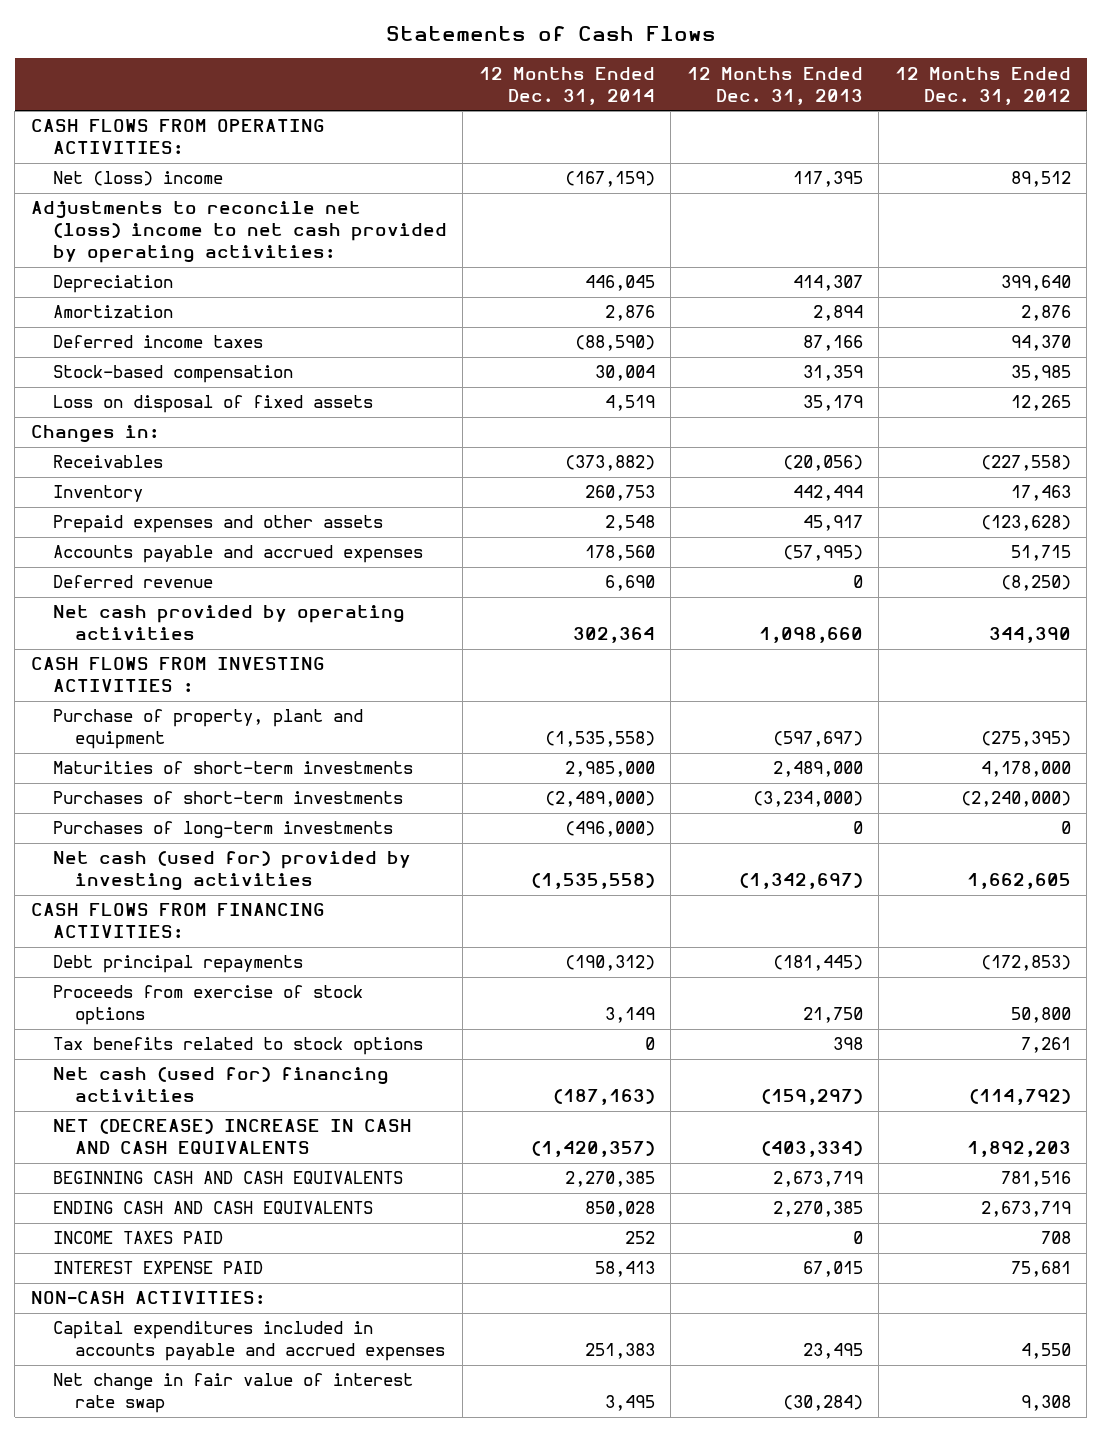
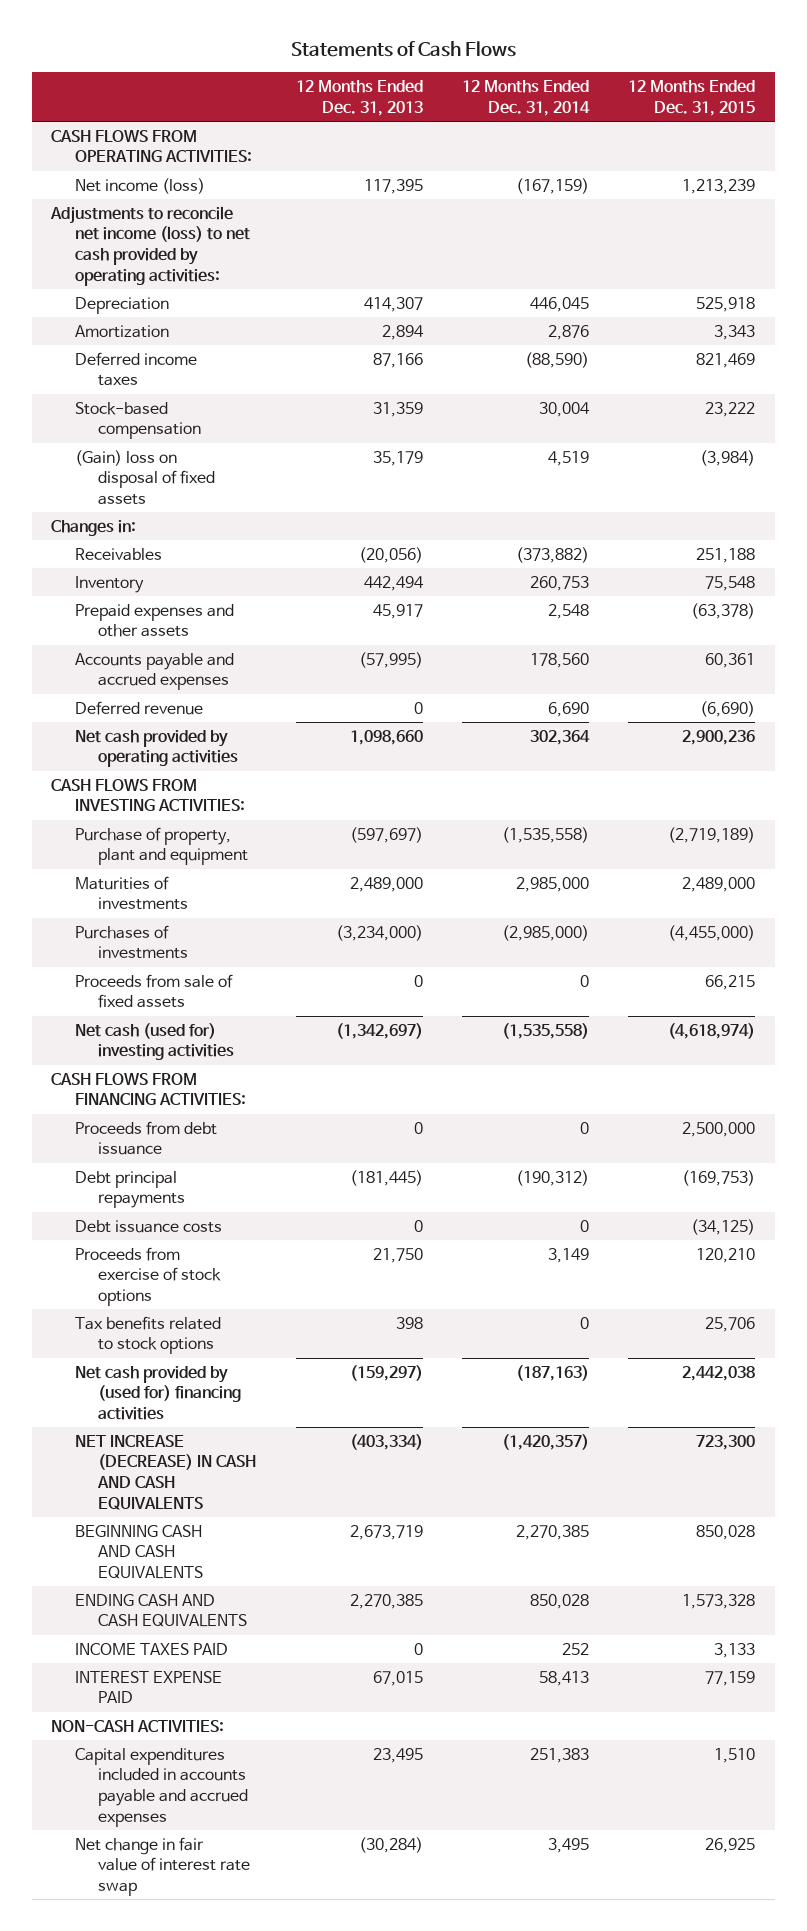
[894,66,1071,105] 12 Months Ended Dec. 31, 2012 -> none
none -> [628,80,756,116] 12 Months Ended Dec. 31, 2015
[52,171,223,187] Net (loss) income -> [74,177,205,194] Net income (loss)
[30,201,447,264] Adjustments to reconcile net (loss) income to net cash provided by operating activities: -> [50,205,250,286] Adjustments to reconcile net income (loss) to net cash provided by operating activities:
[52,395,373,414] Loss on disposal of fixed assets -> [74,449,216,505] (Gain) loss on disposal of fixed assets
[30,657,325,693] CASH FLOWS FROM INVESTING ACTIVITIES : -> [51,778,245,812] CASH FLOWS FROM INVESTING ACTIVITIES:
[52,821,393,839] Purchases of long-term investments -> none
[52,761,413,775] Maturities of short-term investments -> [74,875,189,911] Maturities of investments
[52,791,403,805] Purchases of short-term investments -> [74,924,189,960] Purchases of investments
[544,791,655,808] (2,489,000) -> [502,924,590,941] (2,985,000)
none -> [74,973,233,1009] Proceeds from sale of fixed assets
[52,851,411,892] Net cash (used for) provided by investing activities -> [74,1022,235,1061] Net cash (used for) investing activities
none -> [74,1120,217,1156] Proceeds from debt issuance
none -> [74,1219,222,1233] Debt issuance costs
[52,1067,389,1103] Net cash (used for) financing activities -> [74,1365,242,1420] Net cash provided by (used for) financing activities
[52,1119,412,1155] NET (DECREASE) INCREASE IN CASH AND CASH EQUIVALENTS -> [74,1434,257,1510] NET INCREASE (DECREASE) IN CASH AND CASH EQUIVALENTS

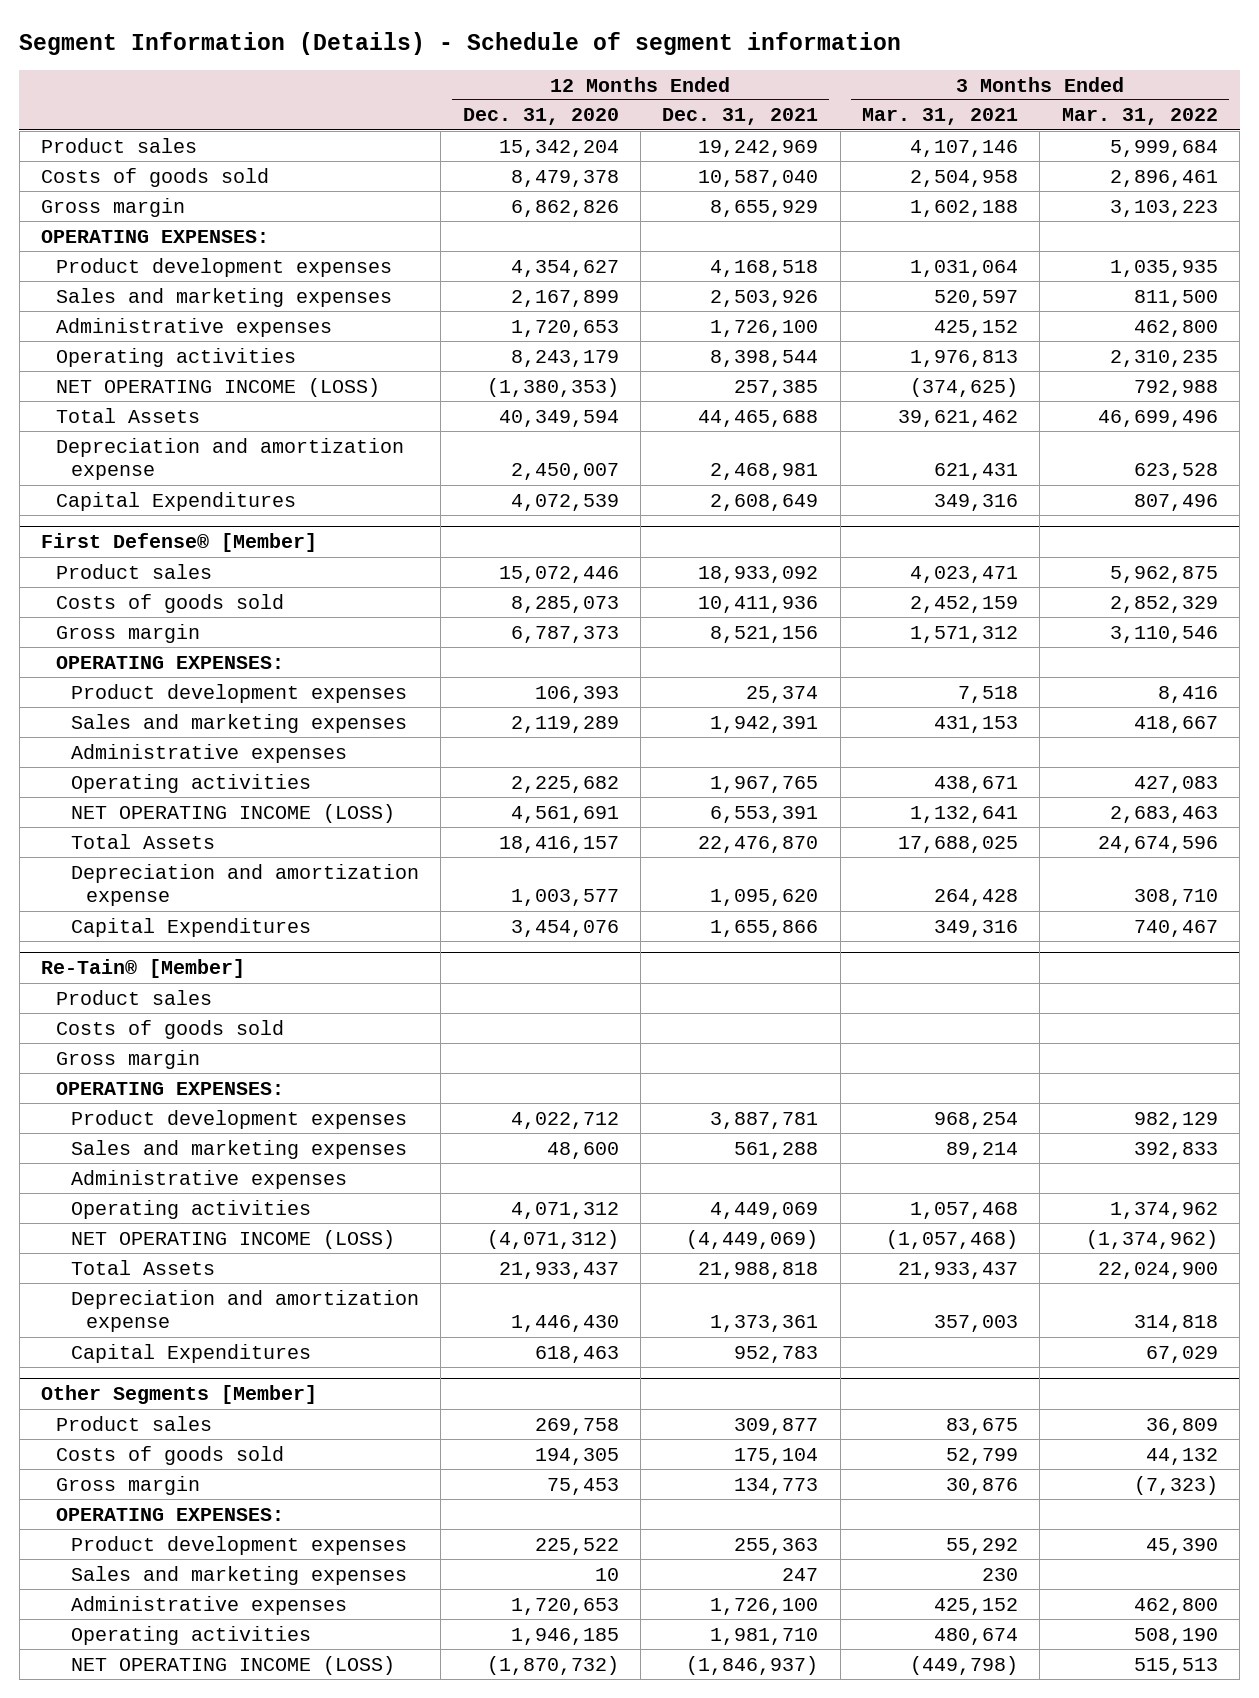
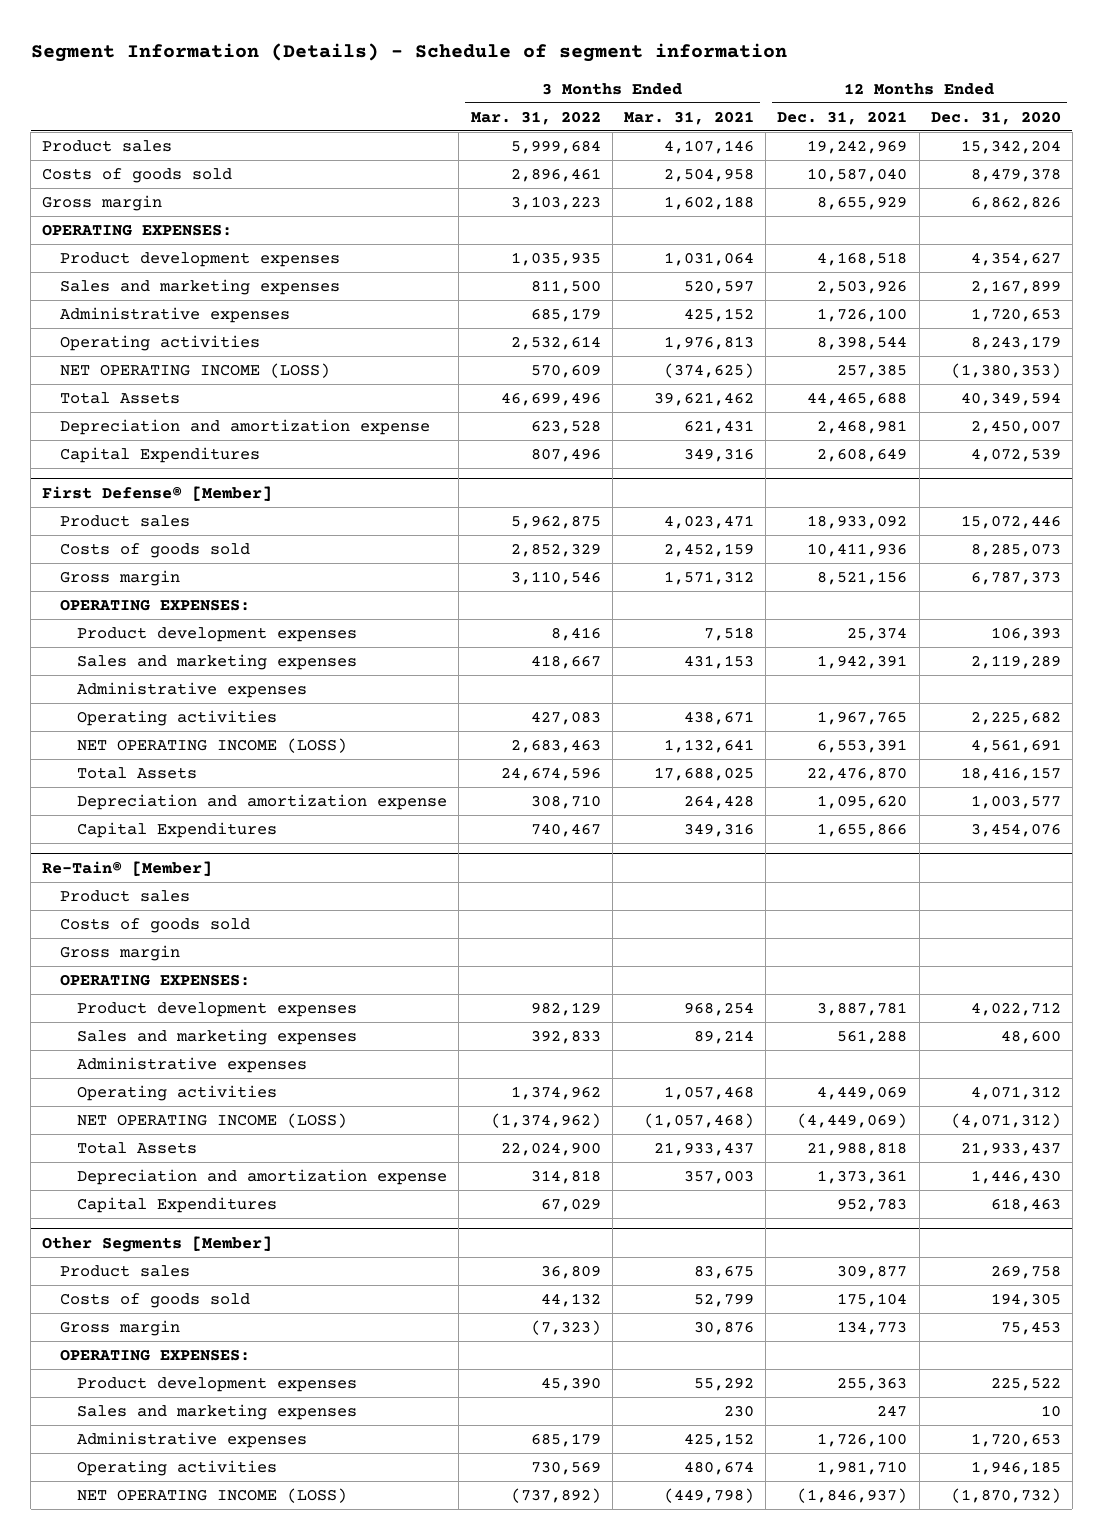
[1133,319,1218,337] 462,800 -> [530,308,601,323] 685,179
[1109,349,1218,367] 2,310,235 -> [510,336,601,351] 2,532,614
[1133,379,1218,397] 792,988 -> [530,364,601,379] 570,609
[1133,1597,1218,1615] 462,800 -> [530,1433,601,1448] 685,179
[1133,1627,1218,1645] 508,190 -> [530,1461,601,1476] 730,569
[1133,1657,1218,1675] 515,513 -> [510,1488,601,1504] (737,892)

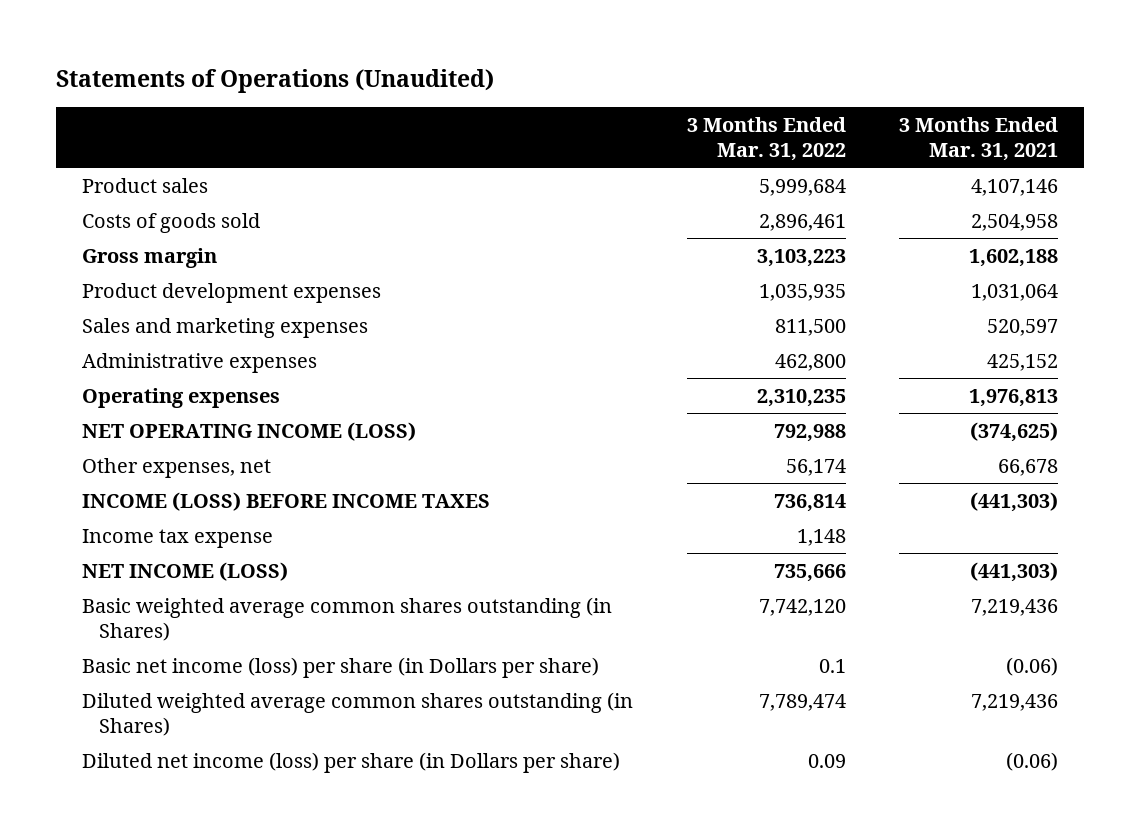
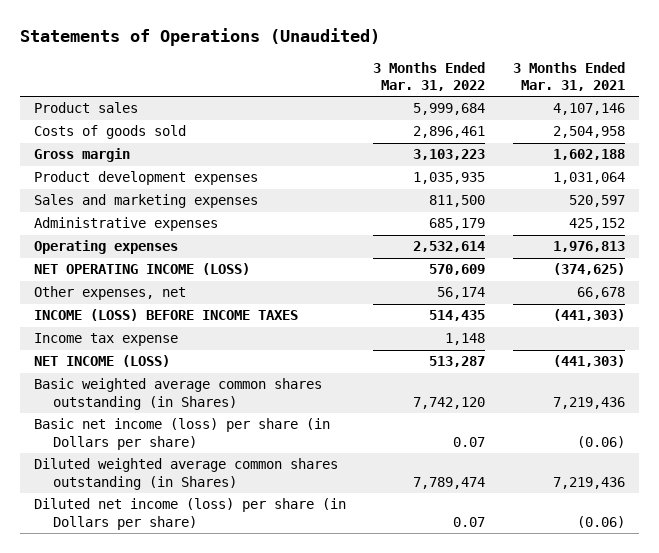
[774,353,846,371] 462,800 -> [429,218,486,231] 685,179
[756,388,846,407] 2,310,235 -> [413,241,486,253] 2,532,614
[773,423,846,442] 792,988 -> [429,264,486,276] 570,609
[773,493,846,512] 736,814 -> [429,310,486,322] 514,435
[773,563,846,582] 735,666 -> [429,356,486,368] 513,287
[818,658,846,673] 0.1 -> [453,436,486,447] 0.07
[807,753,846,768] 0.09 -> [453,516,486,527] 0.07

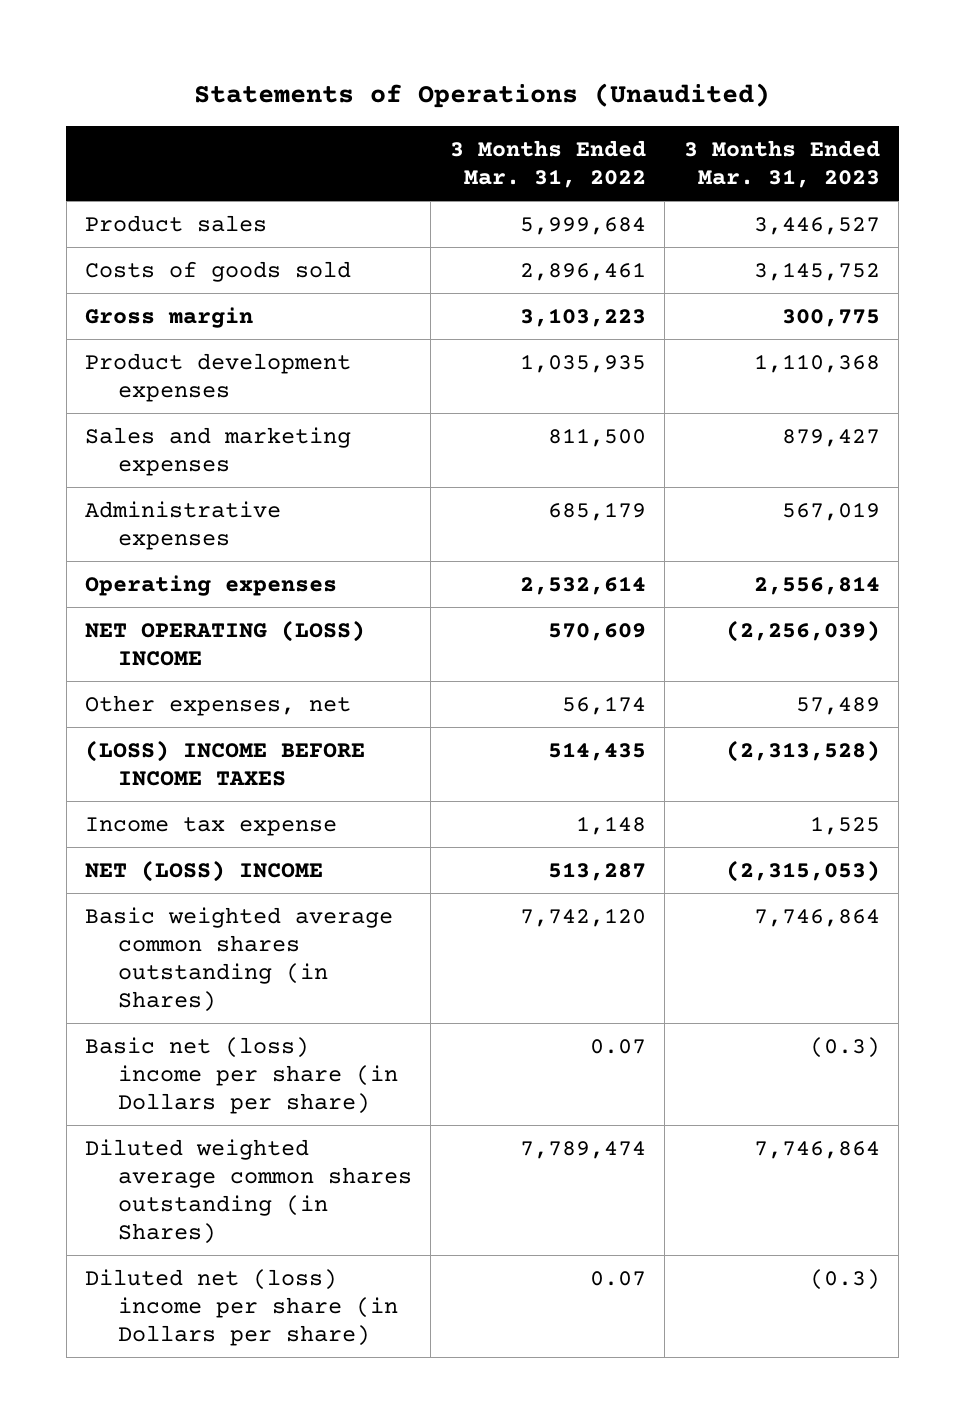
[512,61,625,92] 3 Months Ended Mar. 31, 2021 -> none
none -> [683,139,880,188] 3 Months Ended Mar. 31, 2023
[33,263,250,276] NET OPERATING INCOME (LOSS) -> [85,619,366,666] NET OPERATING (LOSS) INCOME
[33,309,298,322] INCOME (LOSS) BEFORE INCOME TAXES -> [85,739,366,786] (LOSS) INCOME BEFORE INCOME TAXES
[33,355,170,368] NET INCOME (LOSS) -> [85,859,324,882] NET (LOSS) INCOME
[33,418,330,450] Basic net income (loss) per share (in Dollars per share) -> [85,1036,399,1115] Basic net (loss) income per share (in Dollars per share)
[33,498,346,530] Diluted net income (loss) per share (in Dollars per share) -> [85,1268,399,1347] Diluted net (loss) income per share (in Dollars per share)

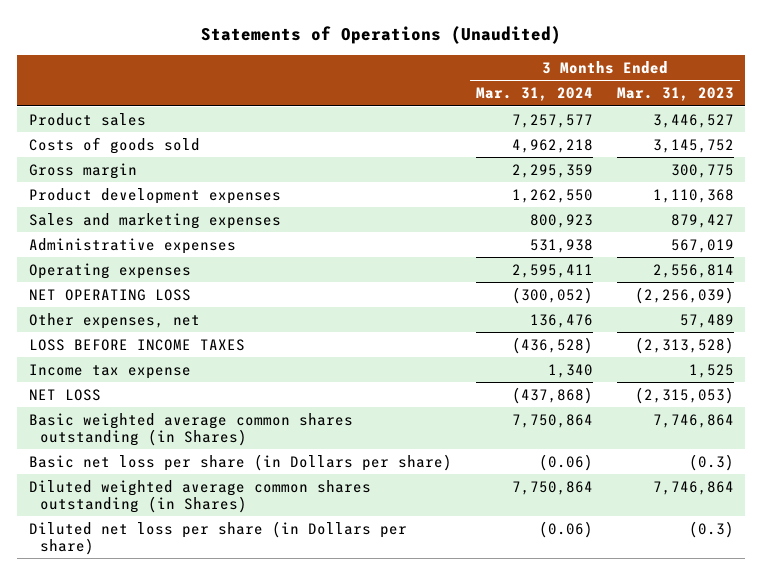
[449,139,646,188] 3 Months Ended Mar. 31, 2022 -> none
none -> [475,87,593,102] Mar. 31, 2024
[85,619,366,666] NET OPERATING (LOSS) INCOME -> [29,288,192,301] NET OPERATING LOSS
[85,739,366,786] (LOSS) INCOME BEFORE INCOME TAXES -> [29,338,246,351] LOSS BEFORE INCOME TAXES
[85,859,324,882] NET (LOSS) INCOME -> [29,388,102,401] NET LOSS
[85,1036,399,1115] Basic net (loss) income per share (in Dollars per share) -> [29,453,453,471] Basic net loss per share (in Dollars per share)
[85,1268,399,1347] Diluted net (loss) income per share (in Dollars per share) -> [29,520,408,556] Diluted net loss per share (in Dollars per share)

